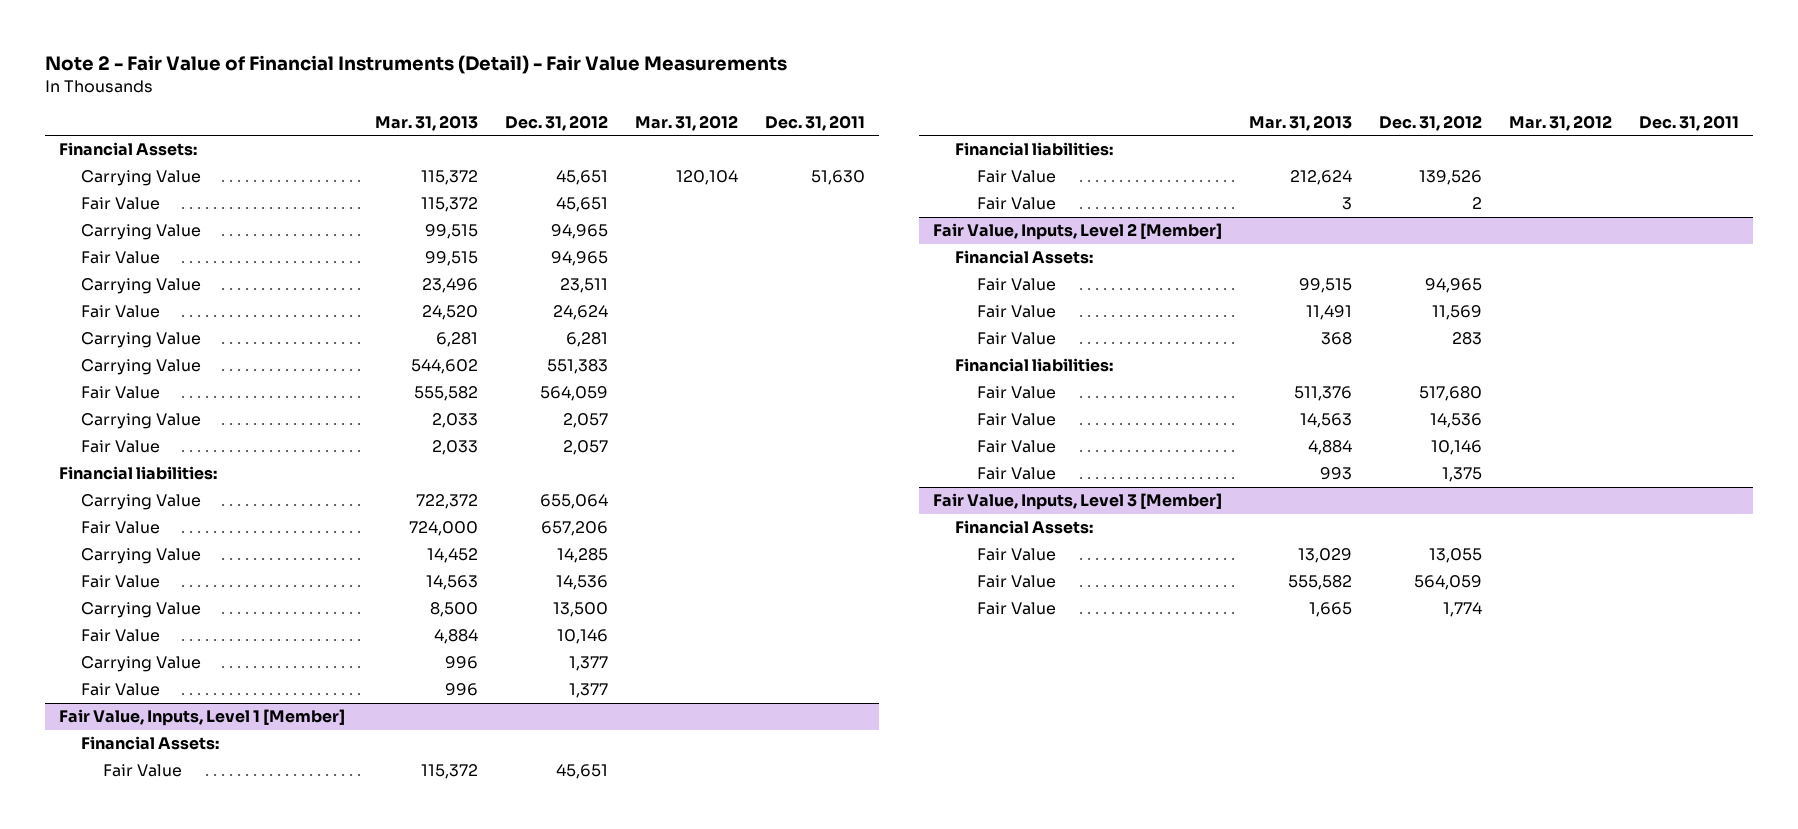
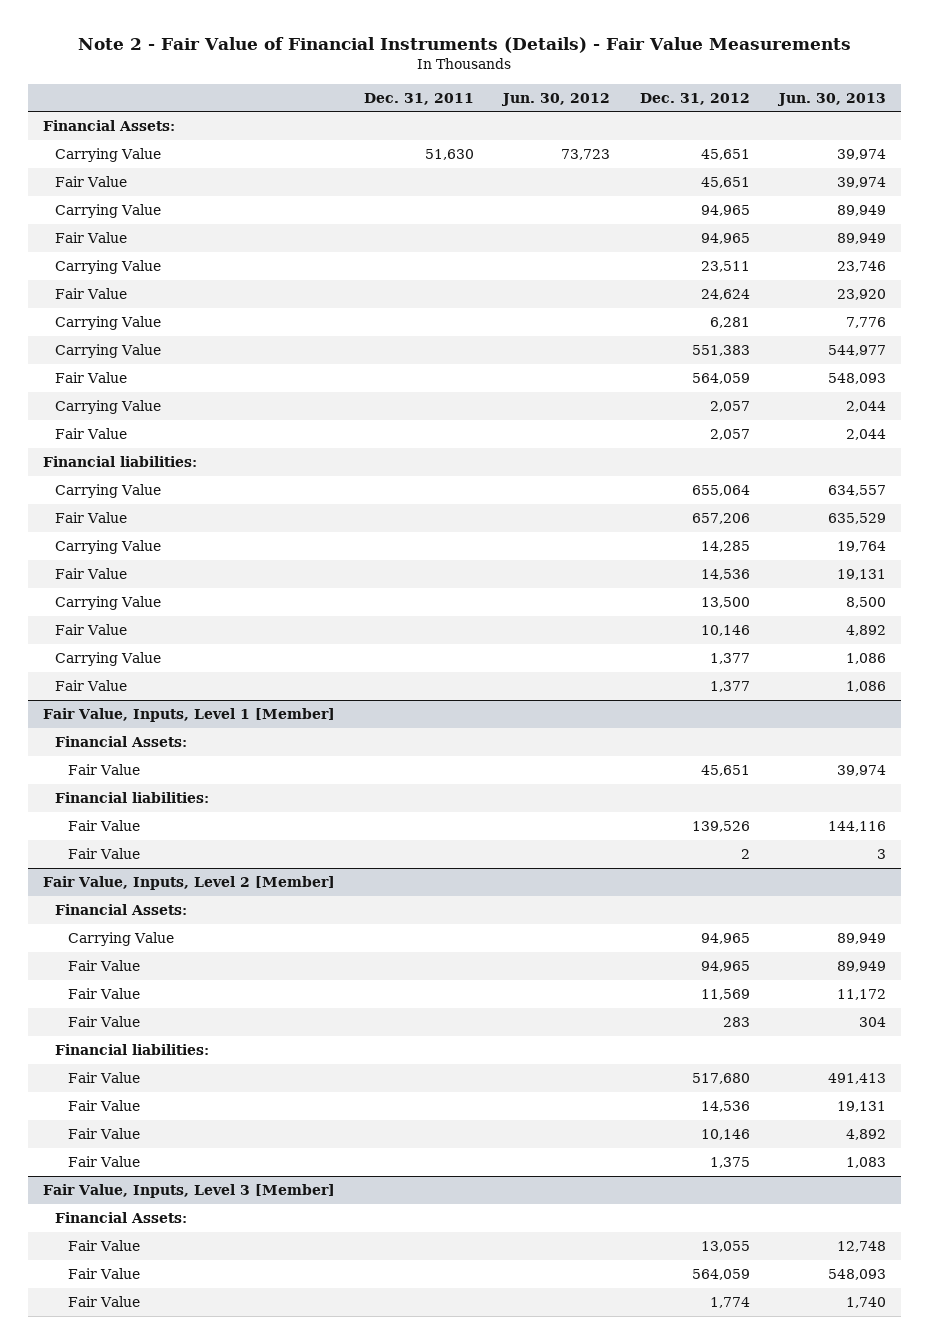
[44,55,787,75] Note 2 - Fair Value of Financial Instruments (Detail) - Fair Value Measurements -> [78,37,852,54] Note 2 - Fair Value of Financial Instruments (Details) - Fair Value Measurements
[374,114,478,131] Mar. 31, 2013 -> none
[634,114,738,131] Mar. 31, 2012 -> none
none -> [501,92,611,106] Jun. 30, 2012
none -> [777,92,887,106] Jun. 30, 2013
none -> [68,932,175,947] Carrying Value

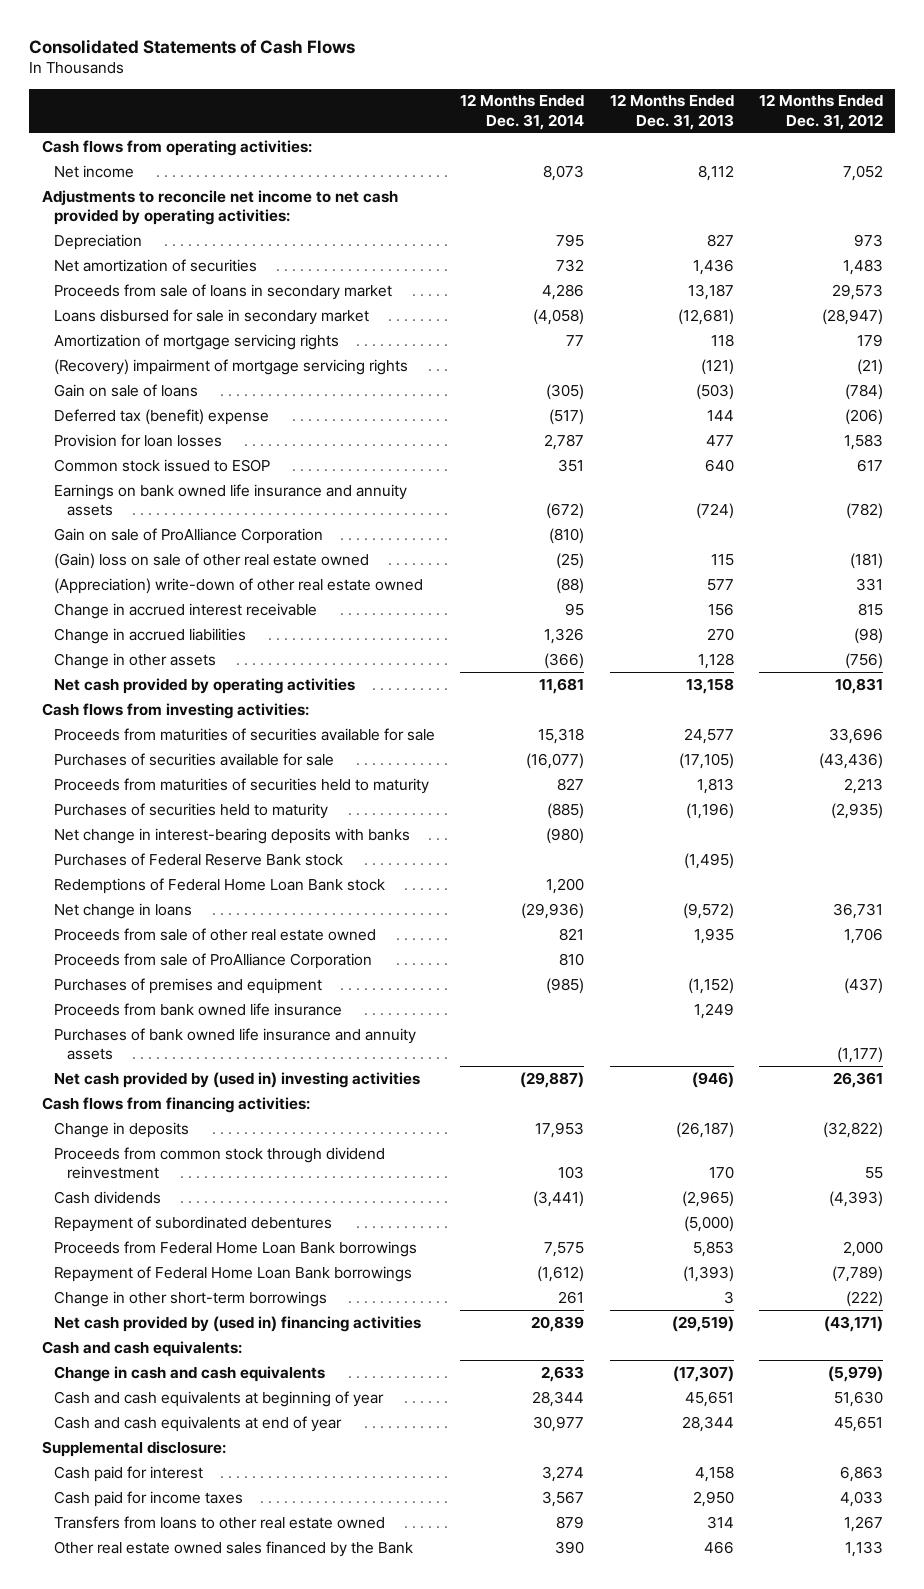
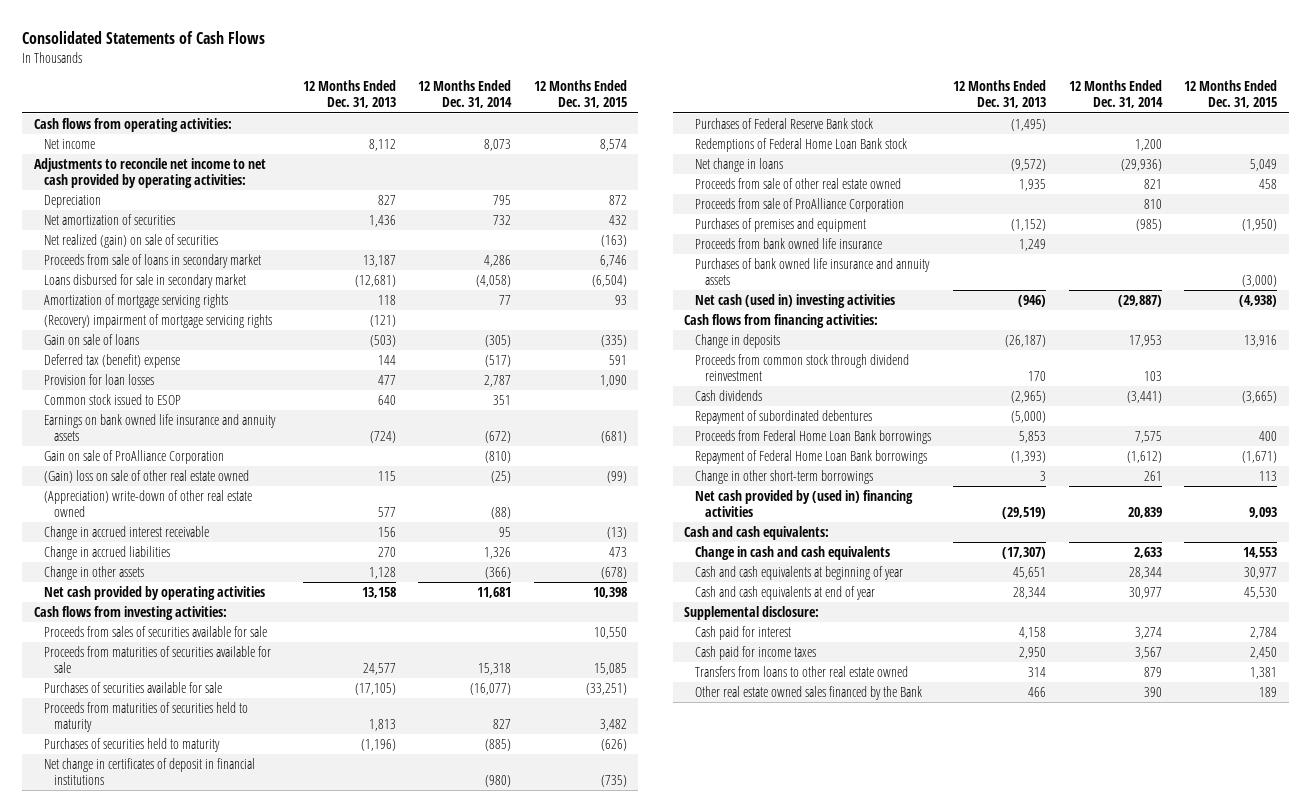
[758,94,883,130] 12 Months Ended Dec. 31, 2012 -> none
none -> [534,80,628,109] 12 Months Ended Dec. 31, 2015
none -> [44,233,219,248] Net realized (gain) on sale of securities
none -> [44,625,268,637] Proceeds from sales of securities available for sale
[54,827,411,844] Net change in interest-bearing deposits with banks -> [44,757,256,786] Net change in certificates of deposit in financial institutions
[54,1071,421,1088] Net cash provided by (used in) investing activities -> [694,293,895,308] Net cash (used in) investing activities

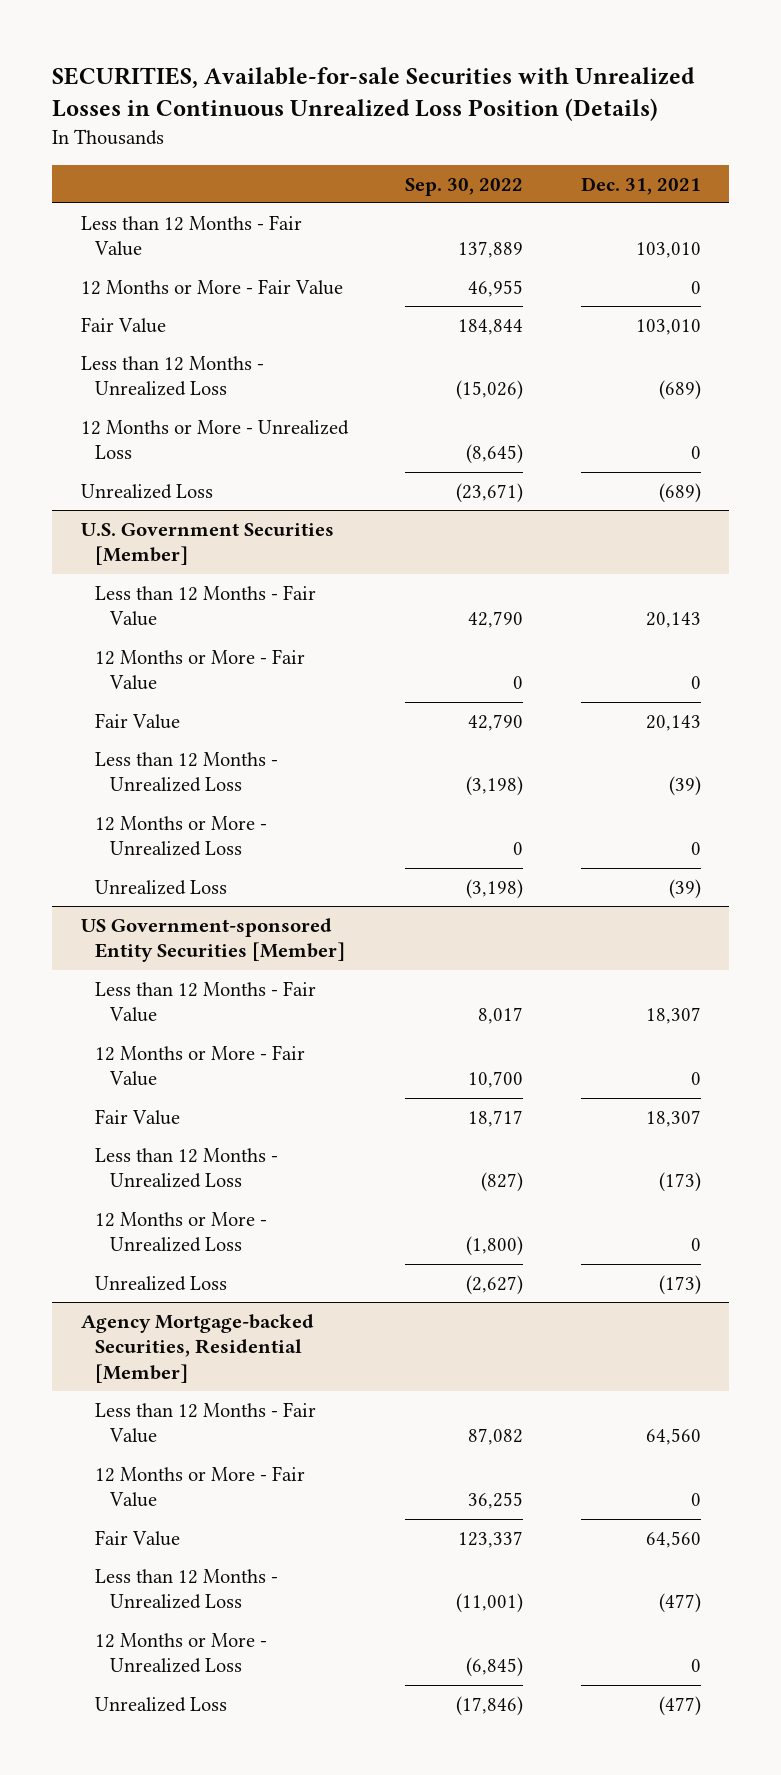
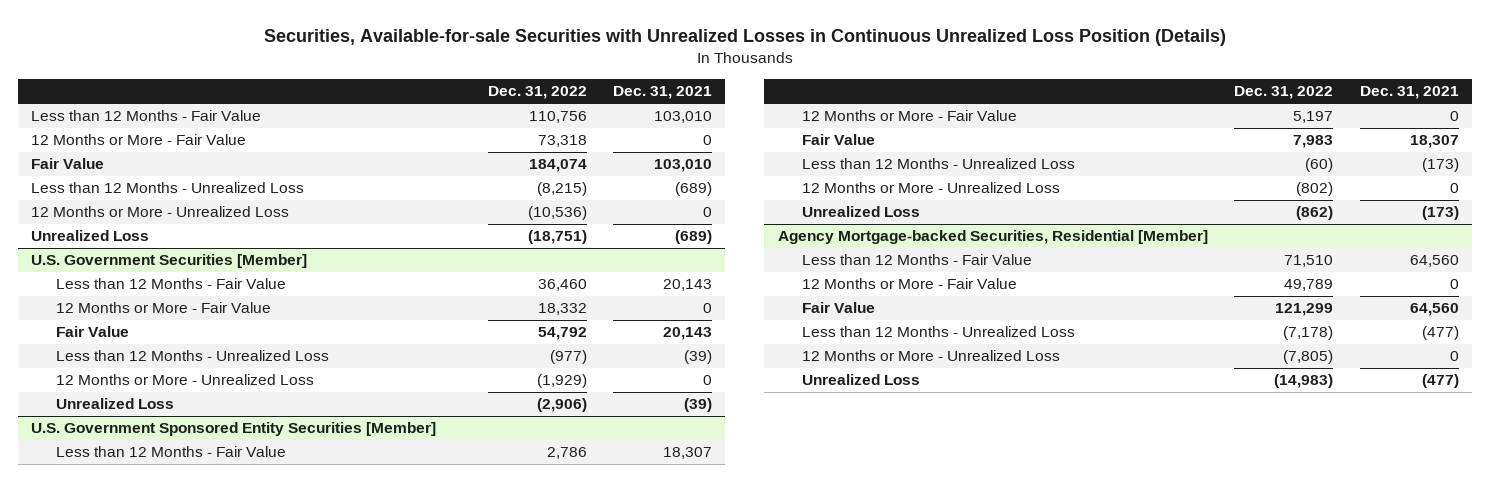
[52,67,696,122] SECURITIES, Available-for-sale Securities with Unrealized Losses in Continuous Unrealized Loss Position (Details) -> [263,29,1226,47] Securities, Available-for-sale Securities with Unrealized Losses in Continuous Unrealized Loss Position (Details)
[405,177,524,196] Sep. 30, 2022 -> none
none -> [487,86,587,100] Dec. 31, 2022
[80,917,346,963] US Government-sponsored Entity Securities [Member] -> [31,422,437,437] U.S. Government Sponsored Entity Securities [Member]

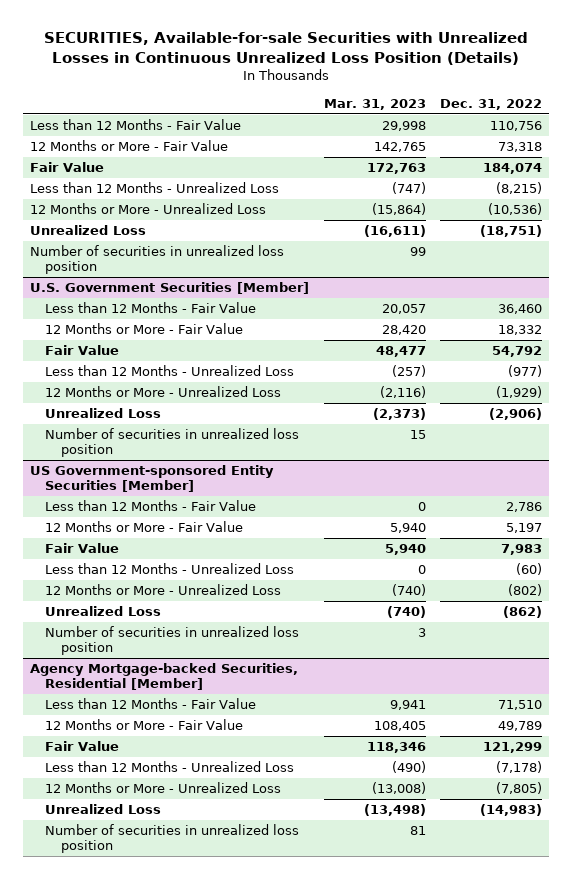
[263,29,1226,47] Securities, Available-for-sale Securities with Unrealized Losses in Continuous Unrealized Loss Position (Details) -> [44,31,529,65] SECURITIES, Available-for-sale Securities with Unrealized Losses in Continuous Unrealized Loss Position (Details)
[613,86,713,100] Dec. 31, 2021 -> none
none -> [323,98,426,110] Mar. 31, 2023
none -> [30,245,285,275] Number of securities in unrealized loss position
none -> [45,428,300,458] Number of securities in unrealized loss position
[31,422,437,437] U.S. Government Sponsored Entity Securities [Member] -> [30,465,275,493] US Government-sponsored Entity Securities [Member]
none -> [45,626,300,656] Number of securities in unrealized loss position
none -> [45,824,300,854] Number of securities in unrealized loss position

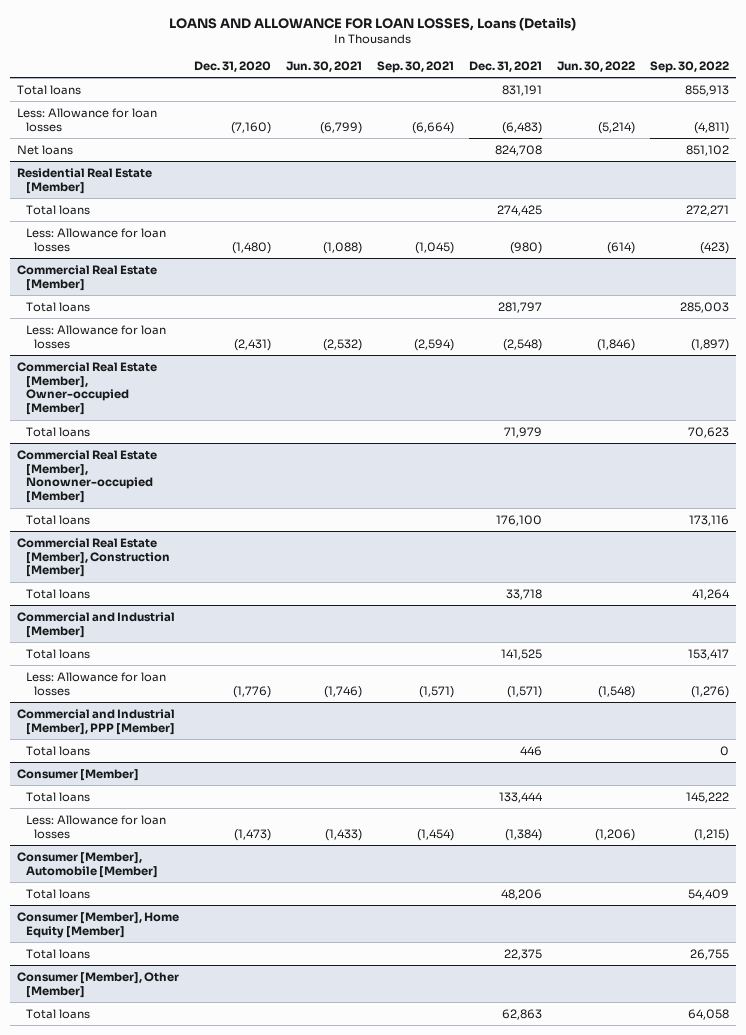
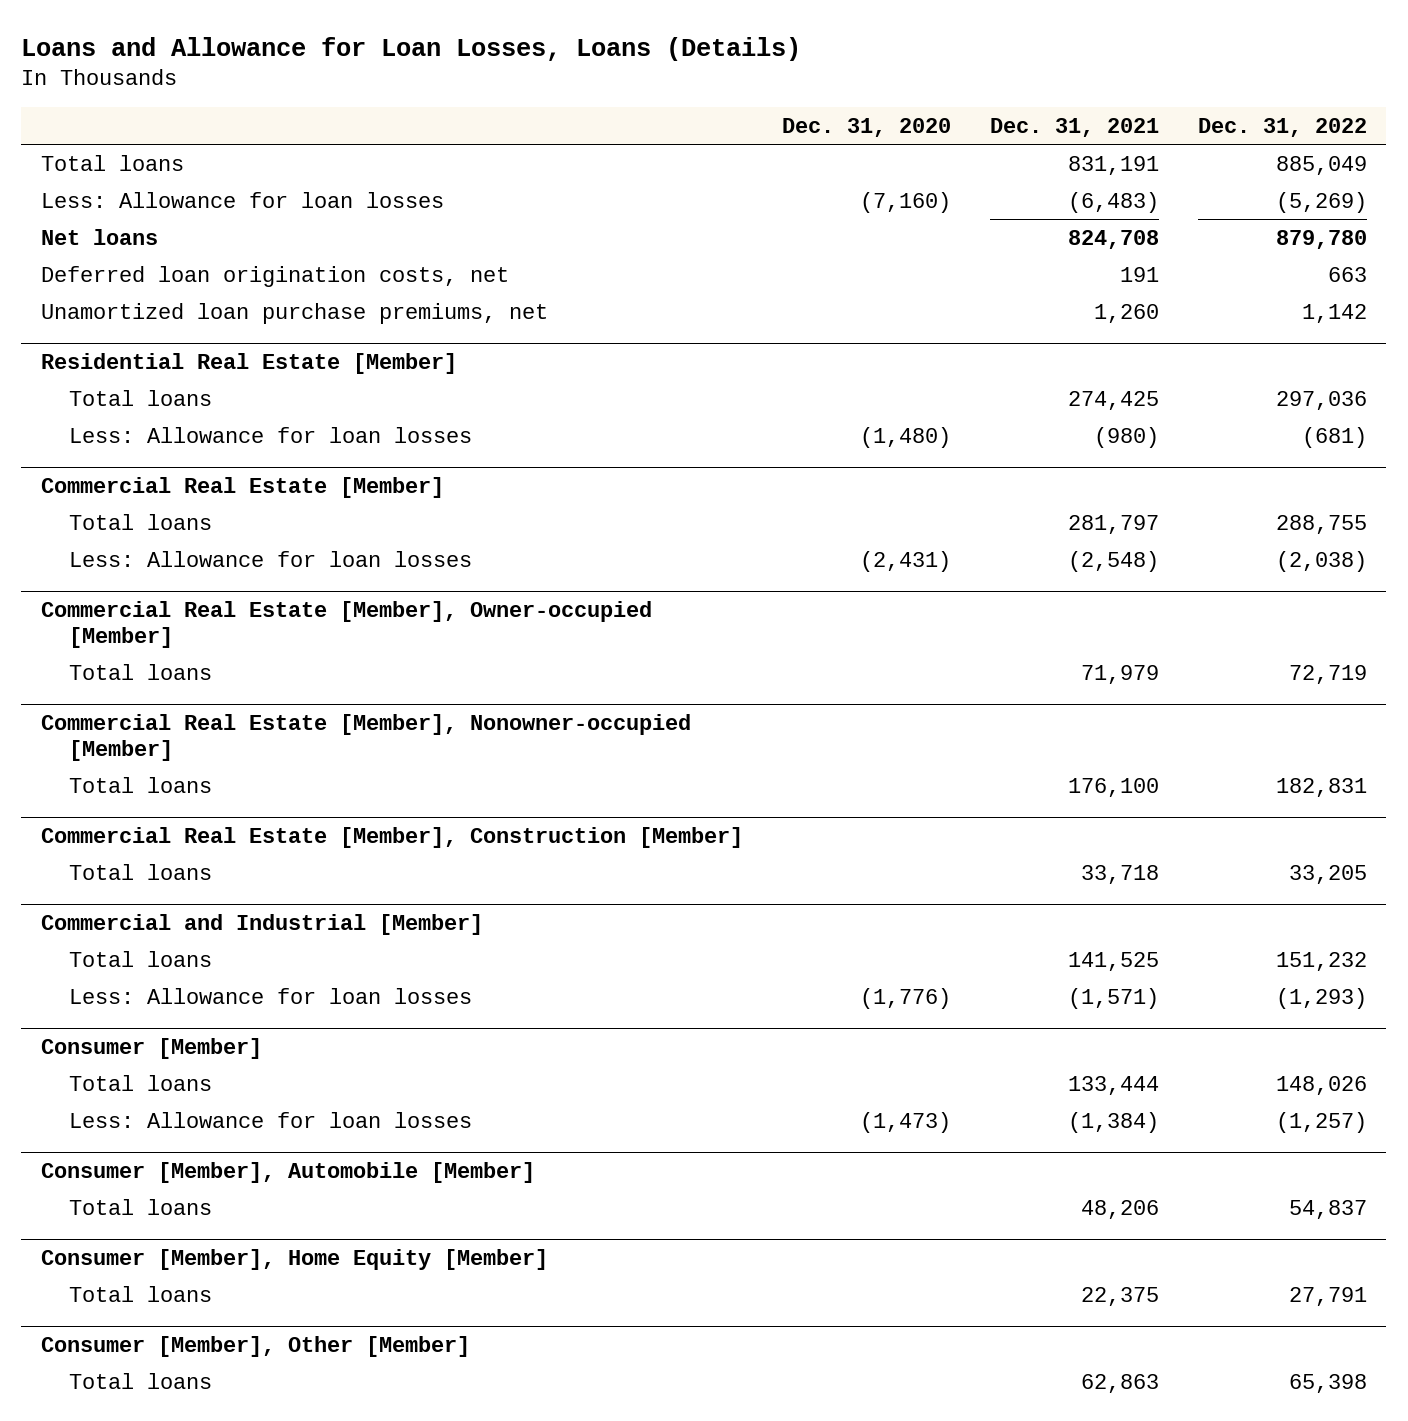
[169,16,577,31] LOANS AND ALLOWANCE FOR LOAN LOSSES, Loans (Details) -> [21,36,802,61] Loans and Allowance for Loan Losses, Loans (Details)
[286,60,363,72] Jun. 30, 2021 -> none
[377,60,455,73] Sep. 30, 2021 -> none
[556,60,635,72] Jun. 30, 2022 -> none
[649,60,729,73] Sep. 30, 2022 -> none
none -> [1197,117,1367,137] Dec. 31, 2022
none -> [40,265,509,287] Deferred loan origination costs, net
none -> [40,302,548,324] Unamortized loan purchase premiums, net
[17,708,176,735] Commercial and Industrial [Member], PPP [Member] -> none
[25,745,90,756] Total loans -> none

